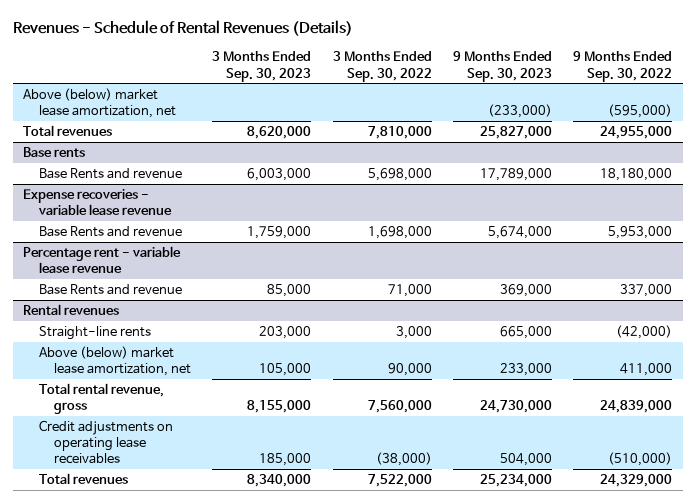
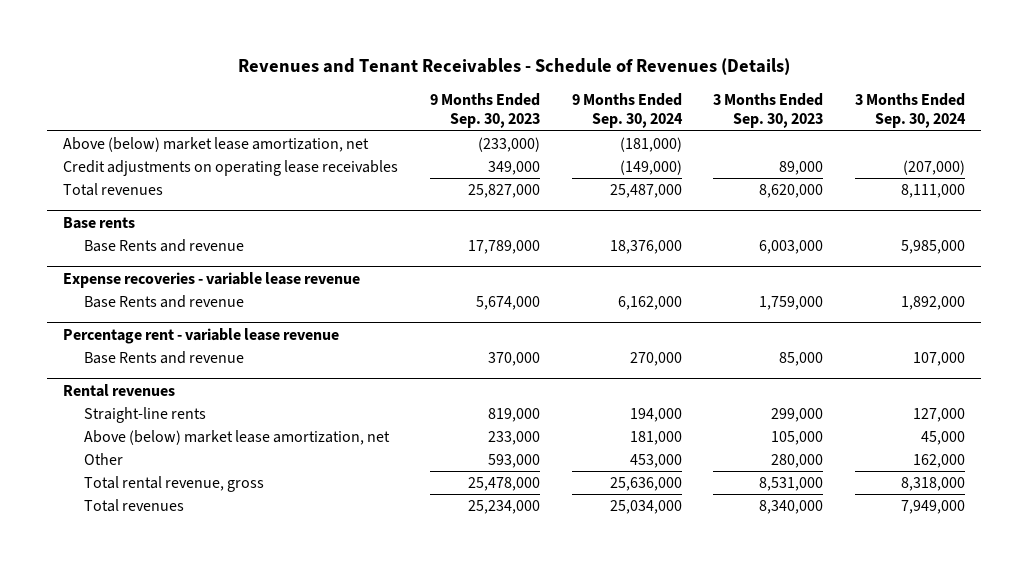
[12,20,353,37] Revenues - Schedule of Rental Revenues (Details) -> [238,57,791,75] Revenues and Tenant Receivables - Schedule of Revenues (Details)
[332,51,432,82] 3 Months Ended Sep. 30, 2022 -> none
[573,51,673,82] 9 Months Ended Sep. 30, 2022 -> none
none -> [571,92,683,129] 9 Months Ended Sep. 30, 2024
none -> [855,92,967,129] 3 Months Ended Sep. 30, 2024
none -> [62,160,398,177] Credit adjustments on operating lease receivables
[500,284,553,298] 369,000 -> [487,352,540,367] 370,000
[259,326,312,340] 203,000 -> [771,408,824,423] 299,000
[500,326,553,340] 665,000 -> [487,408,540,423] 819,000
[38,420,173,465] Credit adjustments on operating lease receivables -> none
none -> [84,453,124,466] Other
[247,400,312,414] 8,155,000 -> [759,477,824,492] 8,531,000
[480,400,553,414] 24,730,000 -> [467,477,540,492] 25,478,000

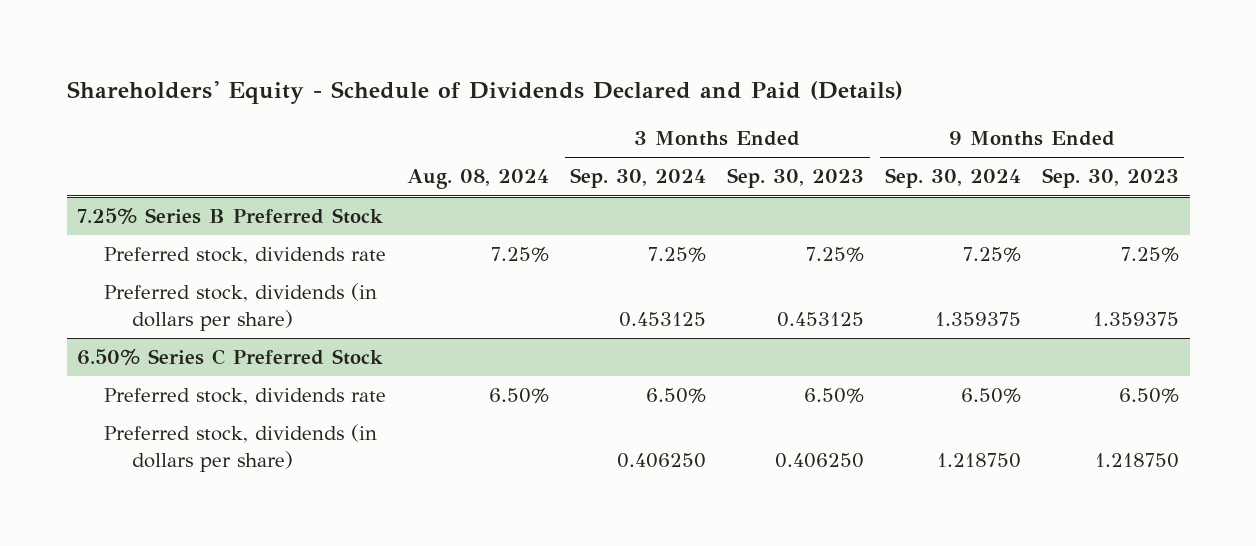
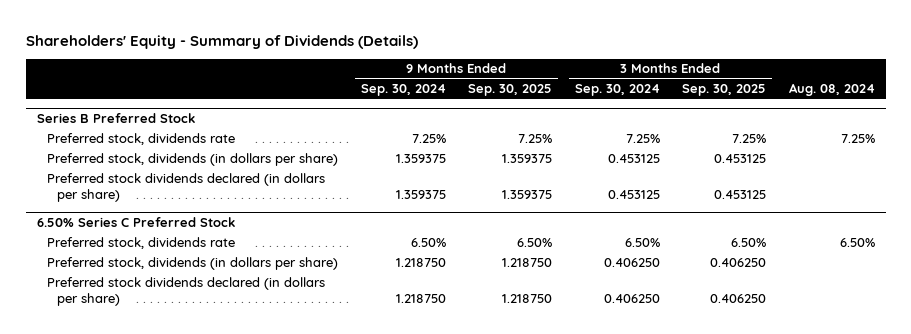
[66,81,903,105] Shareholders' Equity - Schedule of Dividends Declared and Paid (Details) -> [25,34,418,49] Shareholders' Equity - Summary of Dividends (Details)
[727,168,865,189] Sep. 30, 2023 -> none
[1042,168,1180,189] Sep. 30, 2023 -> none
none -> [468,84,553,97] Sep. 30, 2025
none -> [682,84,767,97] Sep. 30, 2025
[77,208,384,225] 7.25% Series B Preferred Stock -> [36,112,195,123] Series B Preferred Stock
none -> [46,172,325,202] Preferred stock dividends declared (in dollars per share)
none -> [46,276,325,306] Preferred stock dividends declared (in dollars per share)

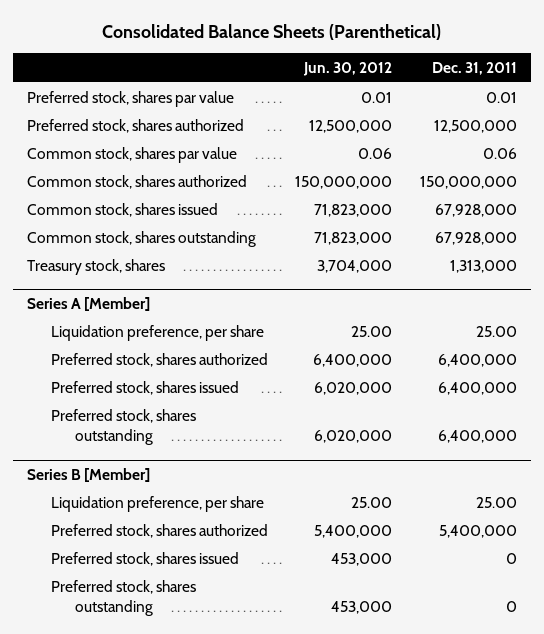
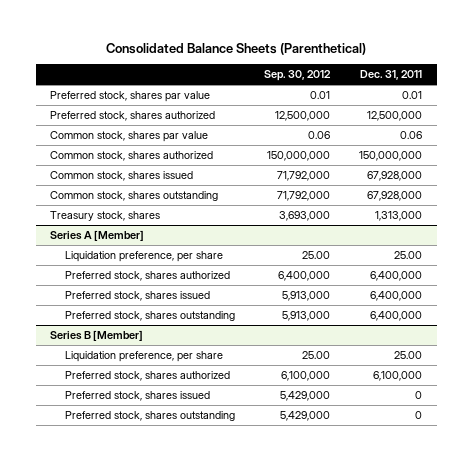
[303,61,393,76] Jun. 30, 2012 -> none
none -> [264,70,332,82] Sep. 30, 2012
[439,524,518,538] 5,400,000 -> [373,371,423,382] 6,100,000

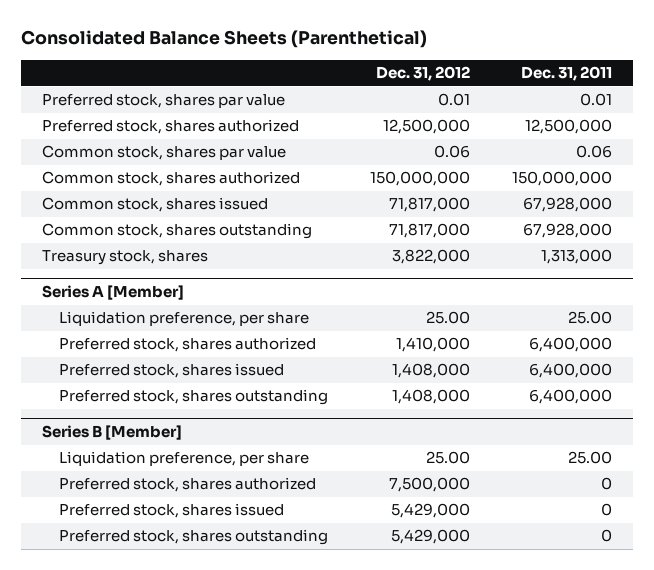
[264,70,332,82] Sep. 30, 2012 -> none
none -> [375,66,470,82] Dec. 31, 2012
[373,371,423,382] 6,100,000 -> [600,477,612,491] 0

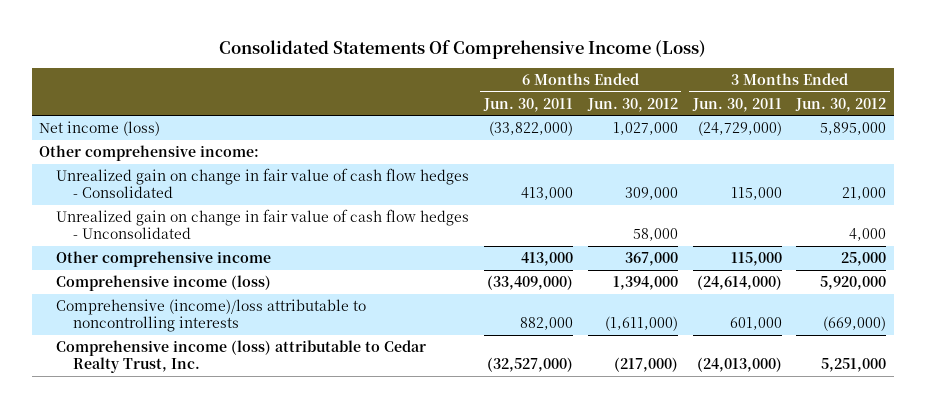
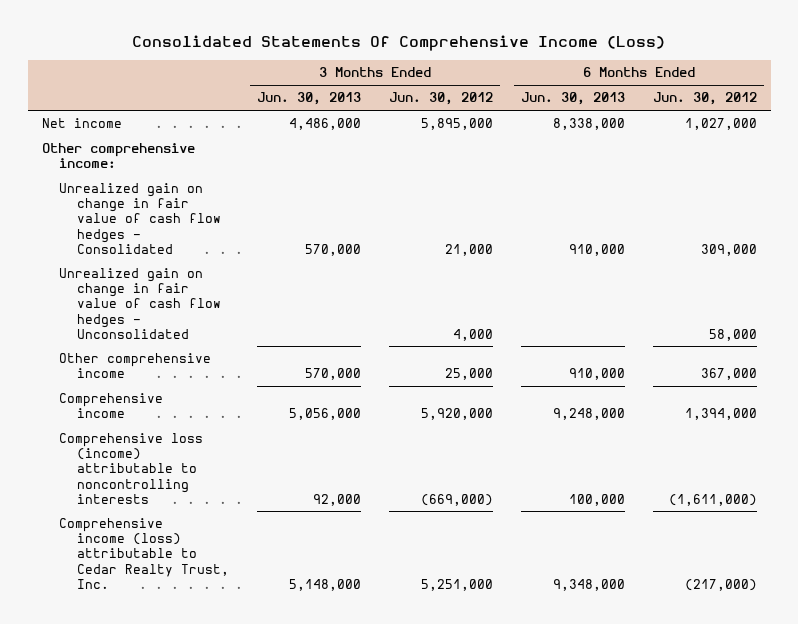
[482,97,573,112] Jun. 30, 2011 -> none
[691,97,782,112] Jun. 30, 2011 -> none
none -> [257,92,362,106] Jun. 30, 2013
none -> [520,92,625,106] Jun. 30, 2013
[39,120,161,136] Net income (loss) -> [41,118,122,129] Net income
[56,274,272,291] Comprehensive income (loss) -> [59,393,164,419] Comprehensive income
[56,298,367,333] Comprehensive (income)/loss attributable to noncontrolling interests -> [59,433,204,504] Comprehensive loss (income) attributable to noncontrolling interests

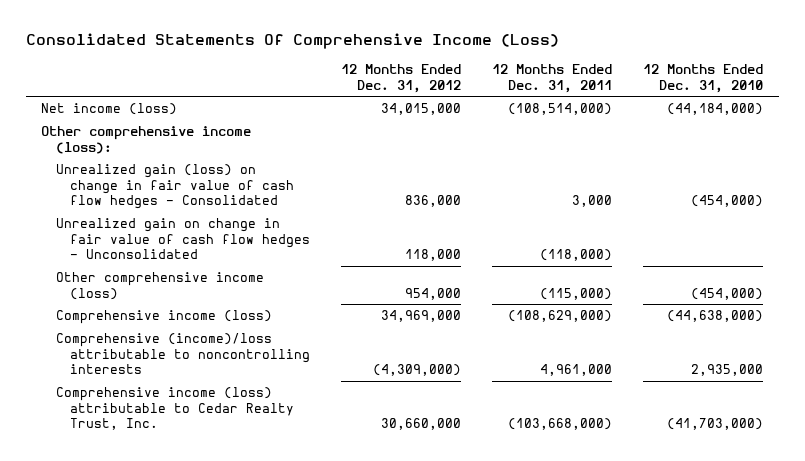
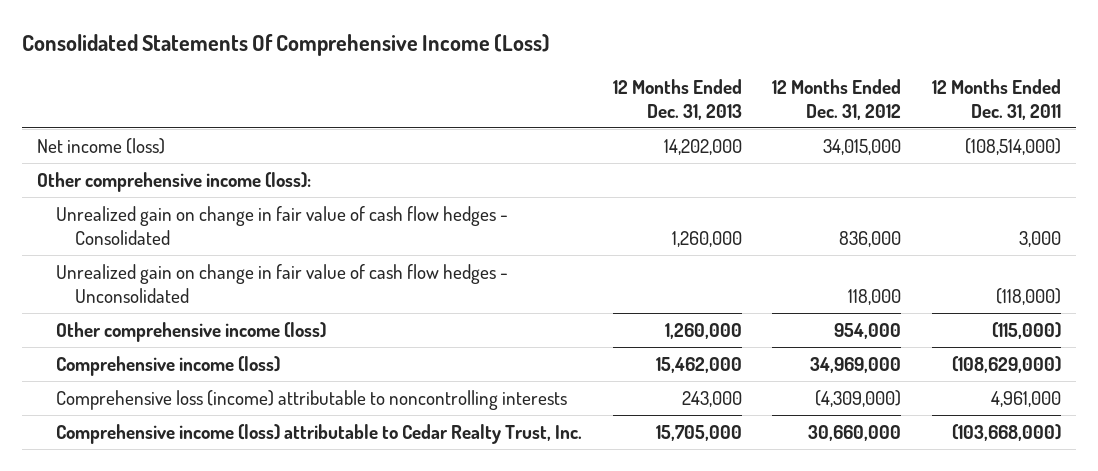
[643,64,764,93] 12 Months Ended Dec. 31, 2010 -> none
none -> [612,78,742,120] 12 Months Ended Dec. 31, 2013
[55,164,294,210] Unrealized gain (loss) on change in fair value of cash flow hedges - Consolidated -> [55,205,508,246] Unrealized gain on change in fair value of cash flow hedges - Consolidated
[55,333,310,375] Comprehensive (income)/loss attributable to noncontrolling interests -> [55,389,567,410] Comprehensive loss (income) attributable to noncontrolling interests

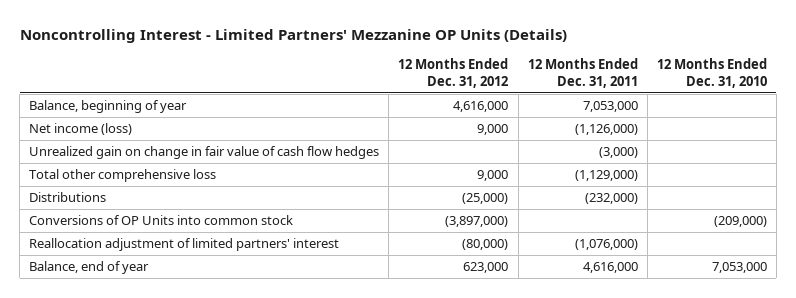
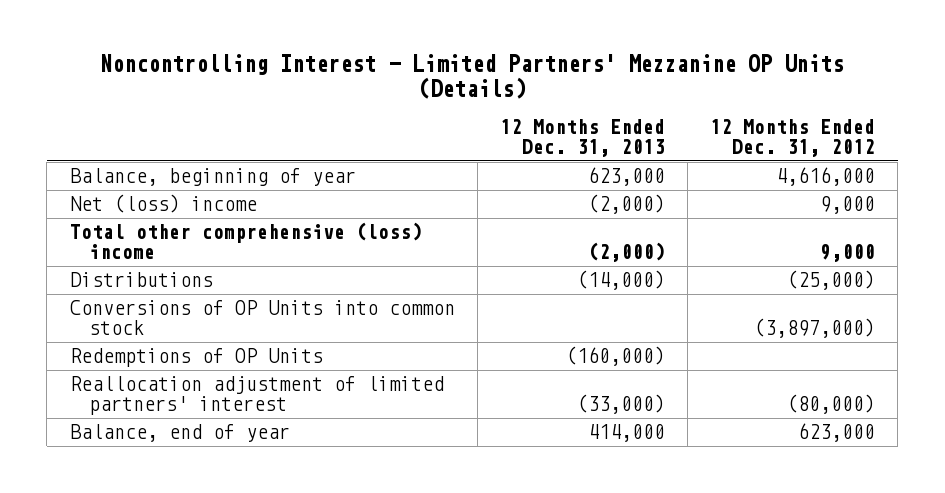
[527,58,638,88] 12 Months Ended Dec. 31, 2011 -> none
[656,58,767,88] 12 Months Ended Dec. 31, 2010 -> none
none -> [499,119,665,158] 12 Months Ended Dec. 31, 2013
[29,146,380,160] Unrealized gain on change in fair value of cash flow hedges -> none
[29,123,133,136] Net income (loss) -> [69,194,257,214] Net (loss) income
[29,169,217,183] Total other comprehensive loss -> [69,222,422,260] Total other comprehensive (loss) income
none -> [69,348,323,368] Redemptions of OP Units

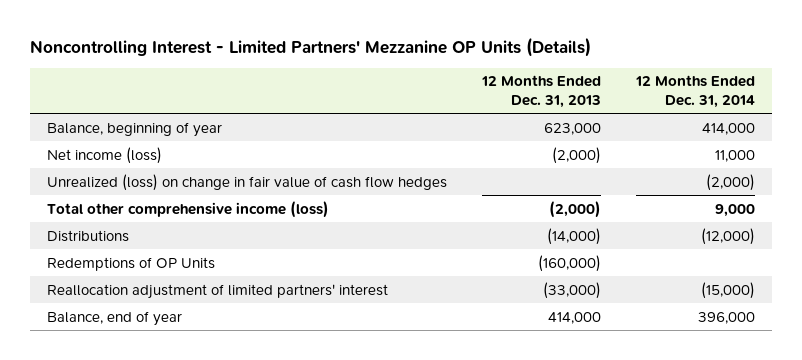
[710,119,876,158] 12 Months Ended Dec. 31, 2012 -> none
none -> [634,75,755,108] 12 Months Ended Dec. 31, 2014
[69,194,257,214] Net (loss) income -> [47,146,163,164] Net income (loss)
none -> [47,173,448,191] Unrealized (loss) on change in fair value of cash flow hedges
[69,222,422,260] Total other comprehensive (loss) income -> [47,200,330,218] Total other comprehensive income (loss)
[69,300,455,336] Conversions of OP Units into common stock -> none

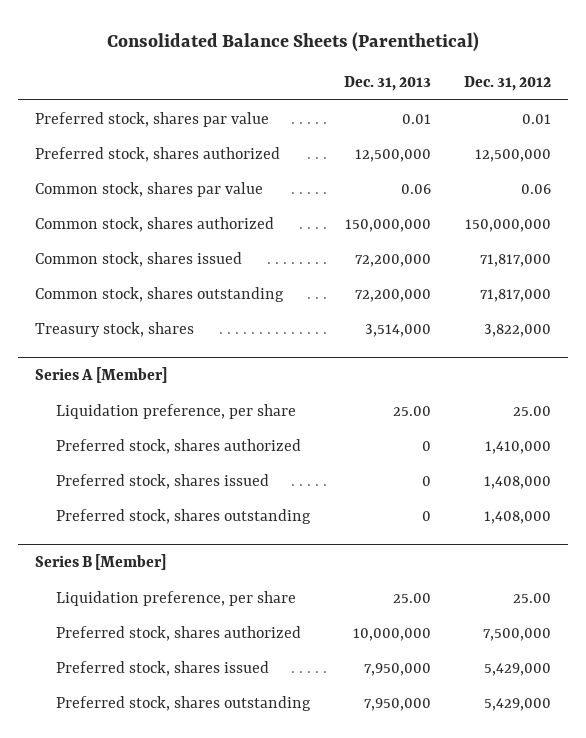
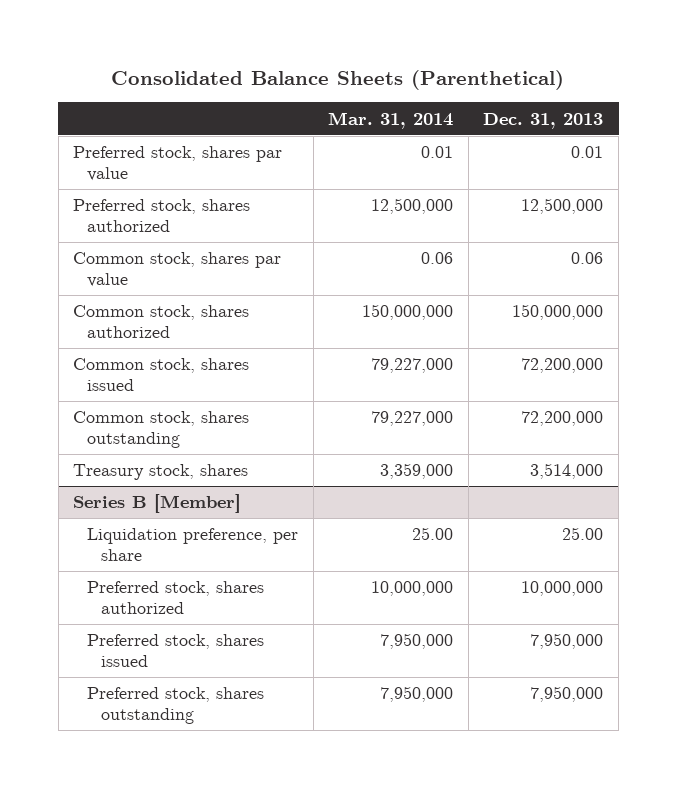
[463,76,551,92] Dec. 31, 2012 -> none
none -> [328,111,454,129] Mar. 31, 2014
[34,367,167,384] Series A [Member] -> none
[56,403,297,419] Liquidation preference, per share -> none
[56,438,302,454] Preferred stock, shares authorized -> none
[56,473,270,489] Preferred stock, shares issued -> none
[56,508,312,524] Preferred stock, shares outstanding -> none

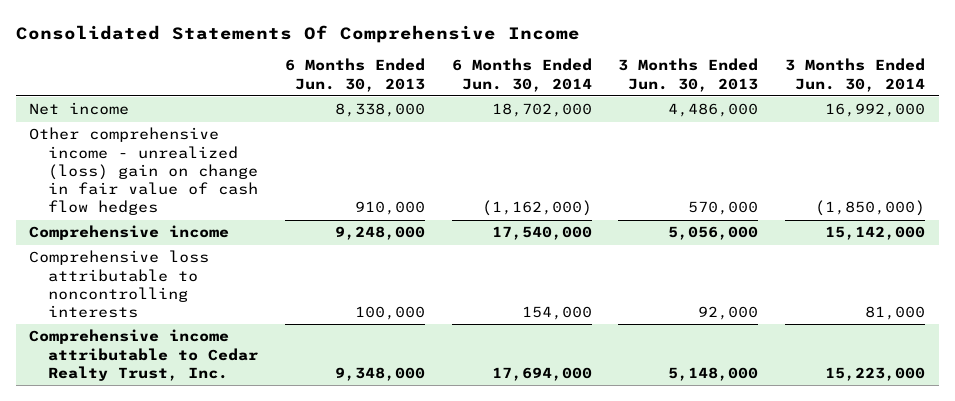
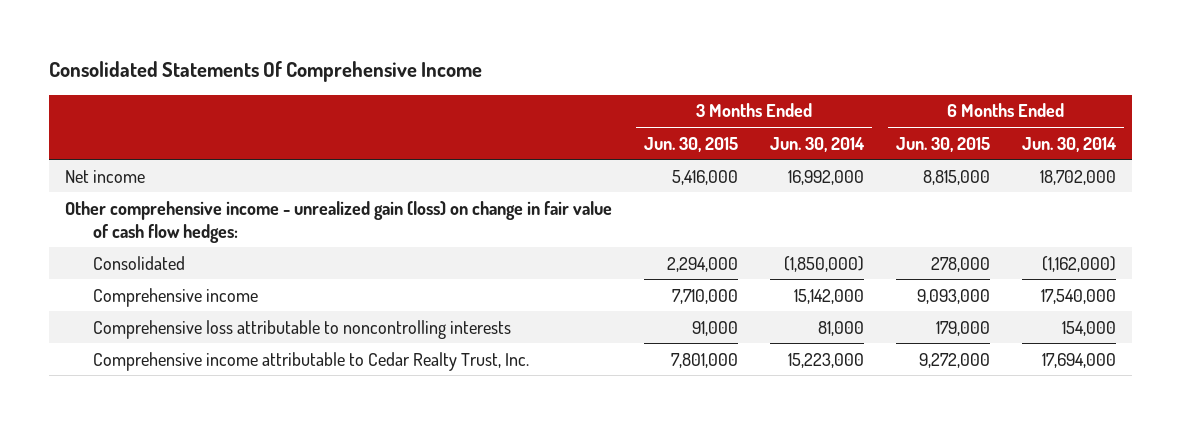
[284,58,425,92] 6 Months Ended Jun. 30, 2013 -> none
[618,58,759,92] 3 Months Ended Jun. 30, 2013 -> none
none -> [643,136,738,152] Jun. 30, 2015
none -> [895,136,990,152] Jun. 30, 2015
none -> [64,200,612,243] Other comprehensive income - unrealized gain (loss) on change in fair value of cash flow hedges:
[29,127,259,216] Other comprehensive income - unrealized (loss) gain on change in fair value of cash flow hedges -> [93,255,186,270] Consolidated

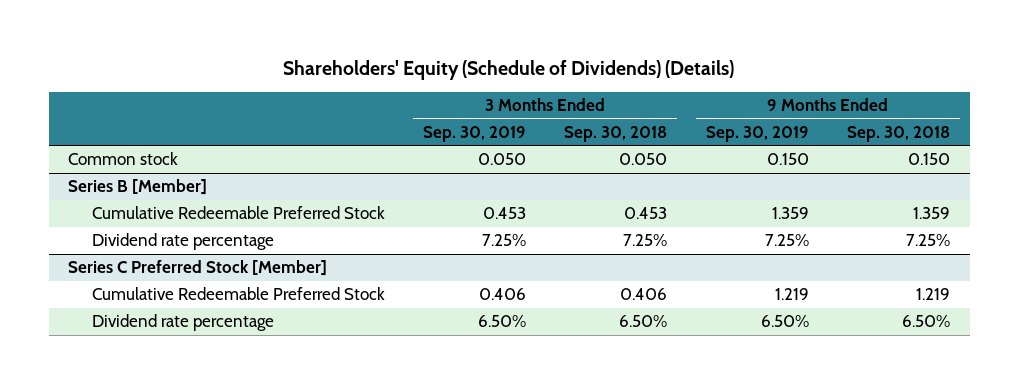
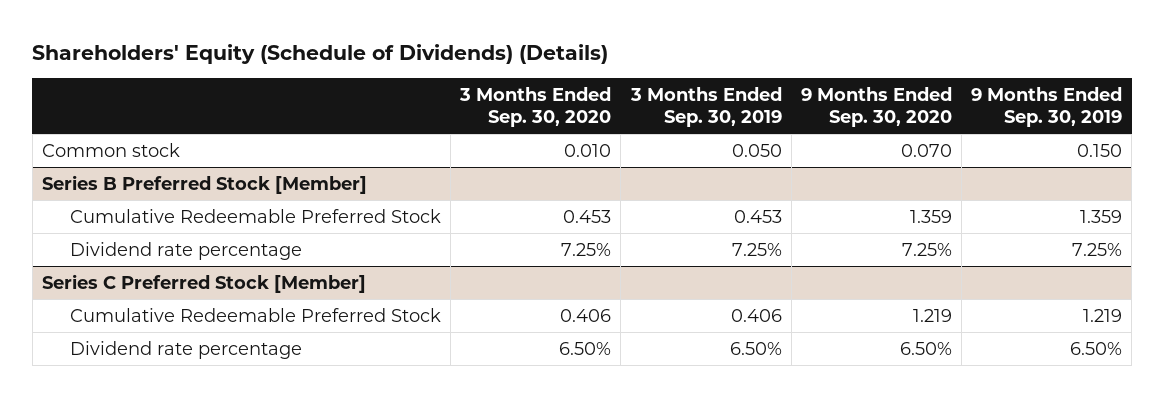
[564,125,668,142] Sep. 30, 2018 -> none
[847,125,951,142] Sep. 30, 2018 -> none
none -> [459,87,612,127] 3 Months Ended Sep. 30, 2020
none -> [800,87,952,127] 9 Months Ended Sep. 30, 2020
[68,179,208,196] Series B [Member] -> [41,174,367,194] Series B Preferred Stock [Member]

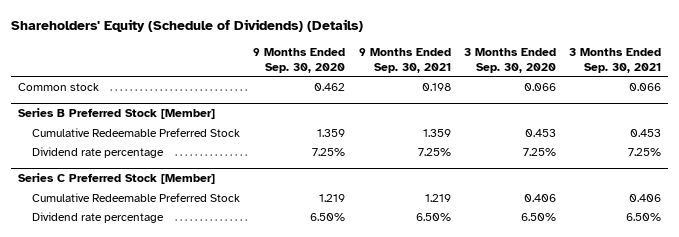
[629,87,782,127] 3 Months Ended Sep. 30, 2019 -> none
[971,87,1123,127] 9 Months Ended Sep. 30, 2019 -> none
none -> [358,47,451,73] 9 Months Ended Sep. 30, 2021
none -> [569,47,662,73] 3 Months Ended Sep. 30, 2021
[564,143,612,157] 0.010 -> [523,82,556,91] 0.066
[900,143,952,157] 0.070 -> [314,82,346,91] 0.462

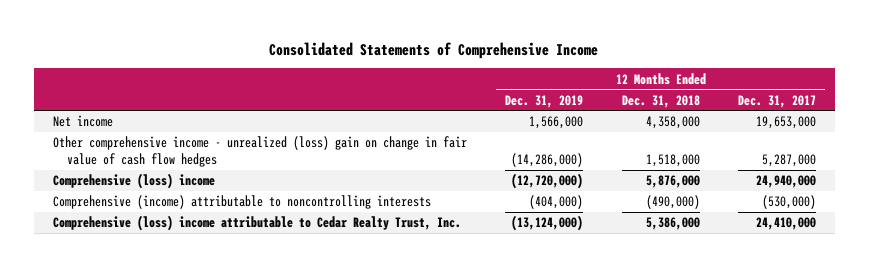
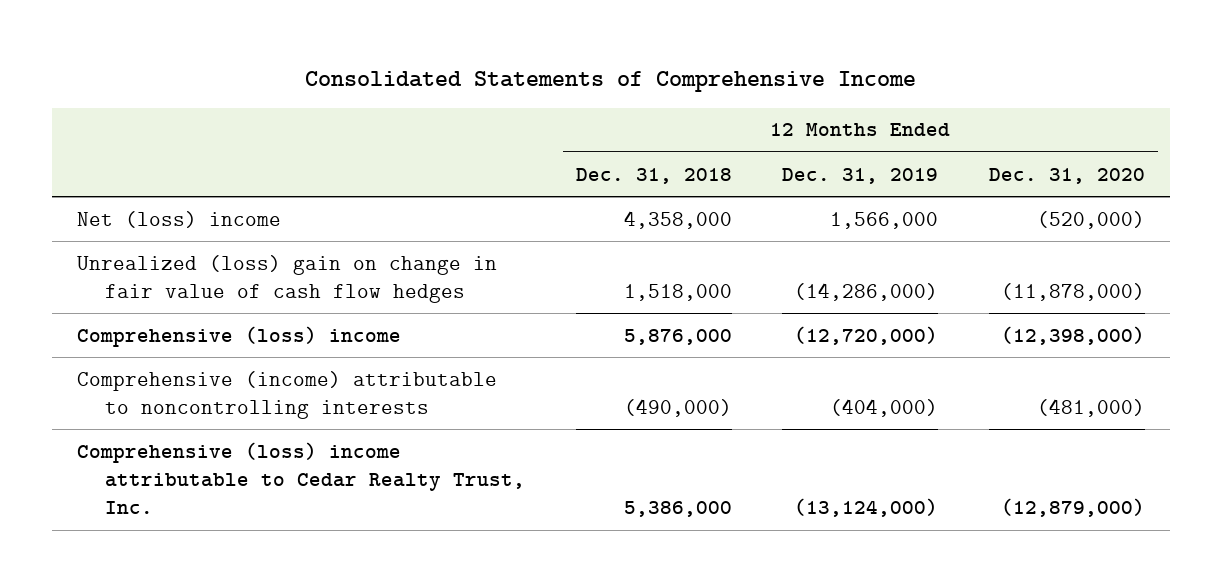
[737,94,816,108] Dec. 31, 2017 -> none
none -> [988,167,1145,184] Dec. 31, 2020
[53,115,114,128] Net income -> [77,210,282,228] Net (loss) income
[53,136,468,168] Other comprehensive income - unrealized (loss) gain on change in fair value of cash flow hedges -> [77,254,498,303] Unrealized (loss) gain on change in fair value of cash flow hedges

